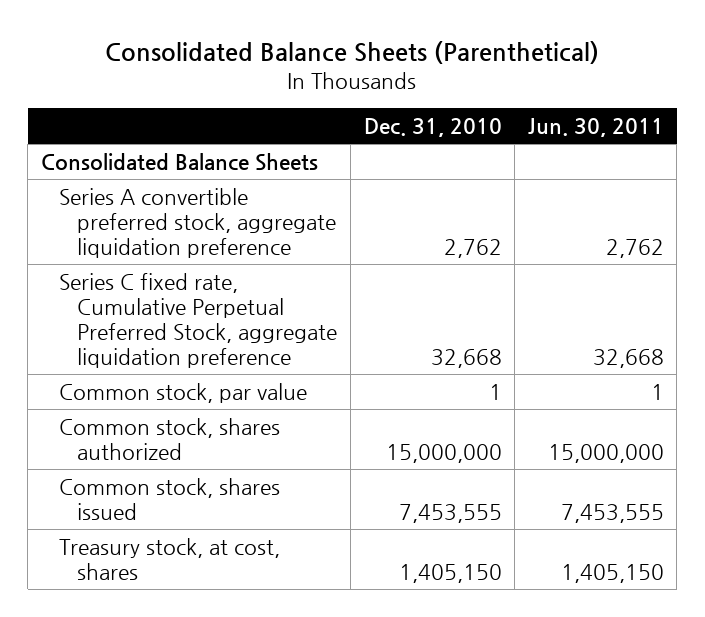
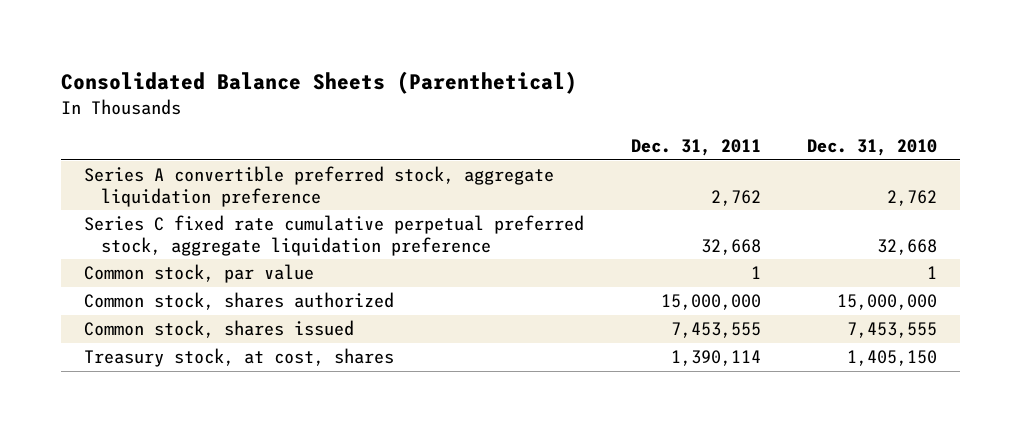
[527,117,664,137] Jun. 30, 2011 -> none
none -> [630,139,761,157] Dec. 31, 2011
[41,152,319,171] Consolidated Balance Sheets -> none
[59,272,338,368] Series C fixed rate, Cumulative Perpetual Preferred Stock, aggregate liquidation preference -> [84,215,585,256] Series C fixed rate cumulative perpetual preferred stock, aggregate liquidation preference

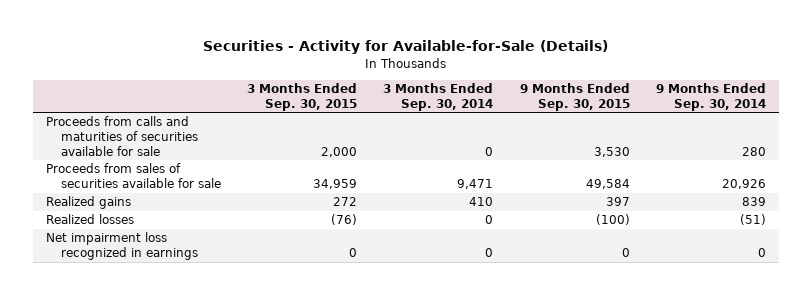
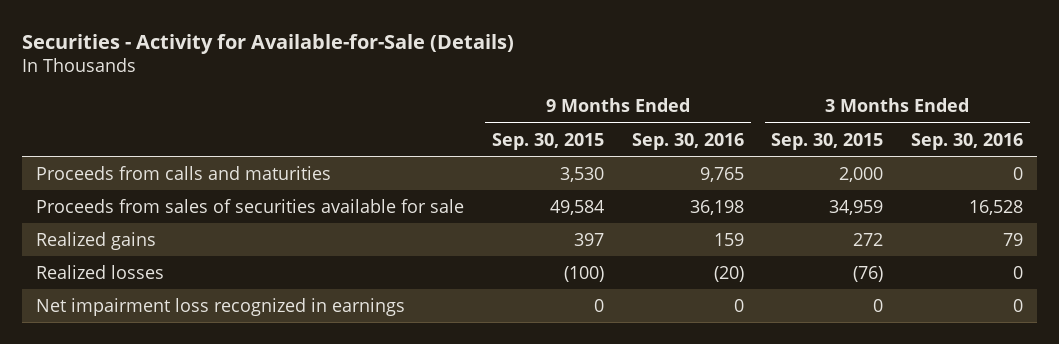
[383,82,494,111] 3 Months Ended Sep. 30, 2014 -> none
[655,82,766,111] 9 Months Ended Sep. 30, 2014 -> none
none -> [631,132,744,150] Sep. 30, 2016
none -> [911,132,1024,150] Sep. 30, 2016
[45,116,198,156] Proceeds from calls and maturities of securities available for sale -> [35,165,331,180] Proceeds from calls and maturities

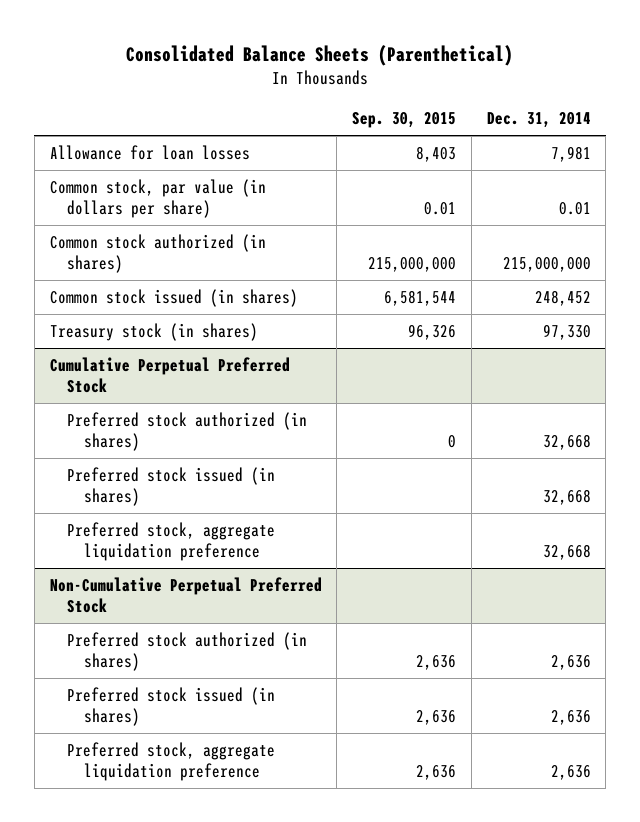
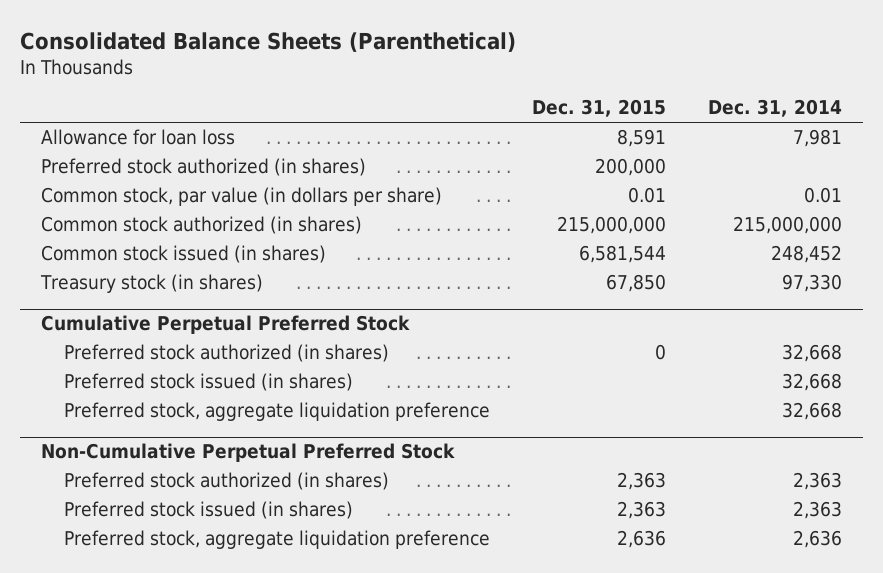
[352,112,457,129] Sep. 30, 2015 -> none
none -> [531,99,666,118] Dec. 31, 2015
[49,144,250,160] Allowance for loan losses -> [40,129,235,146] Allowance for loan loss
none -> [40,158,366,177] Preferred stock authorized (in shares)
[550,654,591,670] 2,636 -> [792,472,842,491] 2,363
[550,709,591,725] 2,636 -> [792,501,842,520] 2,363

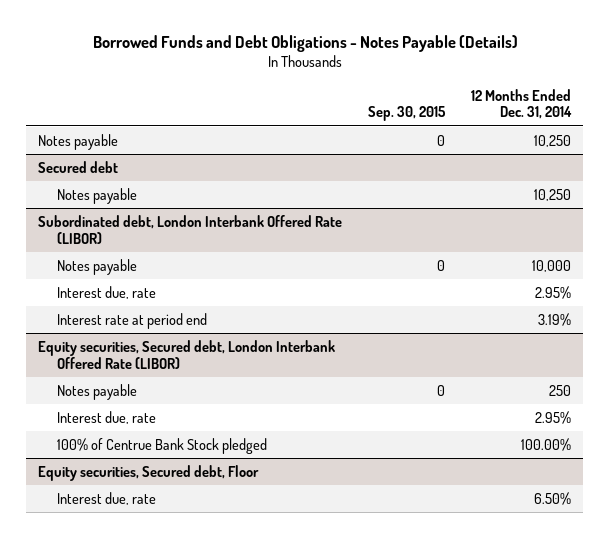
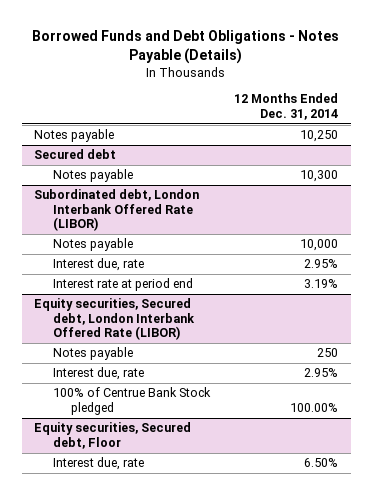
[368,106,447,122] Sep. 30, 2015 -> none
[533,188,571,201] 10,250 -> [300,170,339,183] 10,300

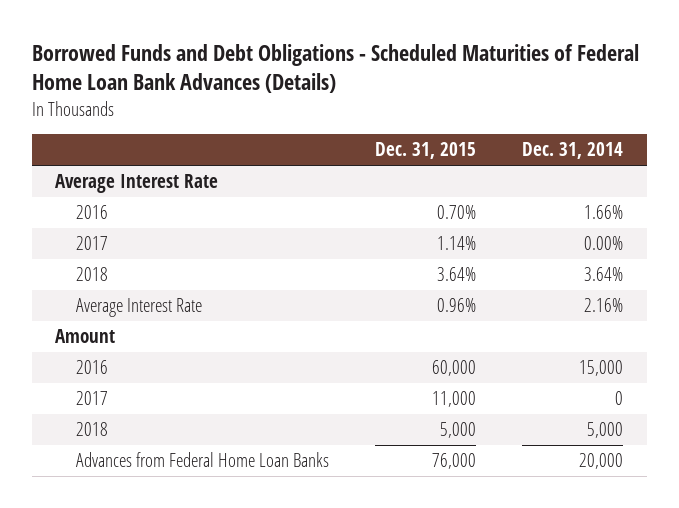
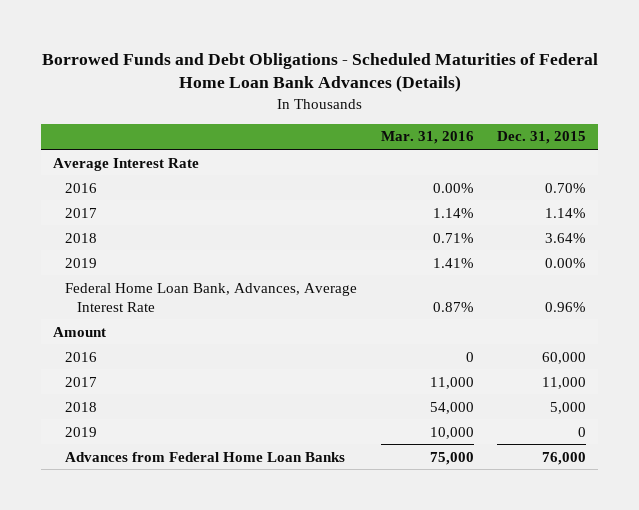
[522,142,624,160] Dec. 31, 2014 -> none
none -> [380,131,474,145] Mar. 31, 2016
[75,298,202,318] Average Interest Rate -> none
none -> [65,257,98,268] 2019
none -> [65,282,358,312] Federal Home Loan Bank, Advances, Average Interest Rate
none -> [65,426,98,437] 2019

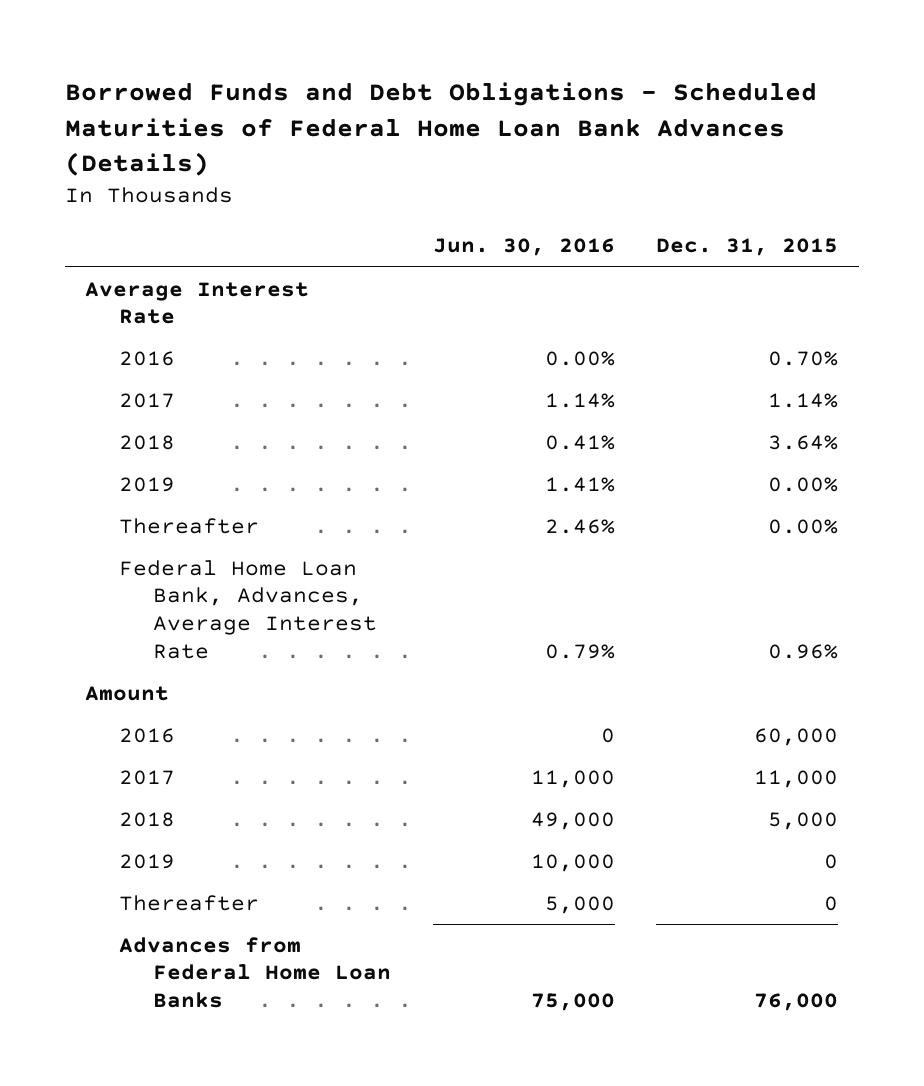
[380,131,474,145] Mar. 31, 2016 -> none
none -> [432,238,615,257] Jun. 30, 2016
none -> [119,517,260,534] Thereafter
none -> [119,894,260,911] Thereafter

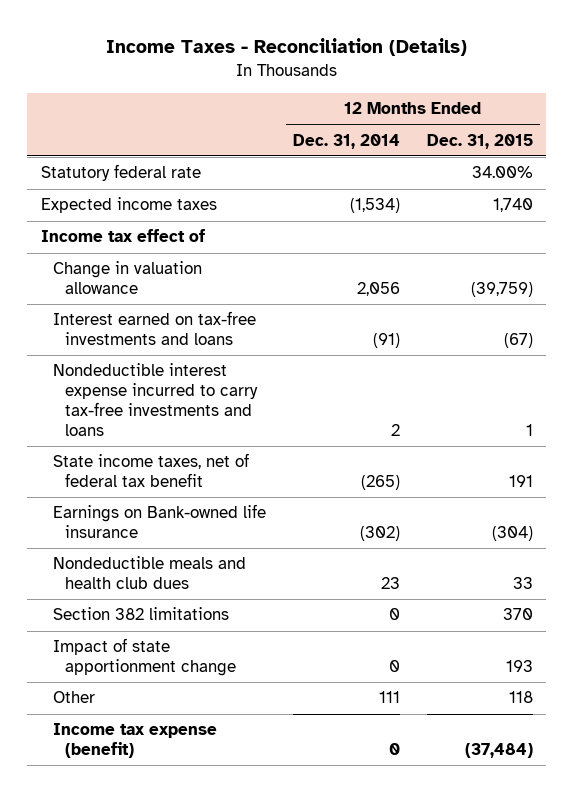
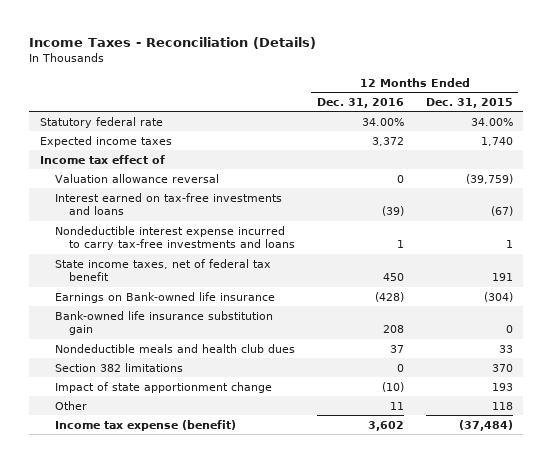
[293,133,401,149] Dec. 31, 2014 -> none
none -> [316,97,404,108] Dec. 31, 2016
[53,261,203,295] Change in valuation allowance -> [54,173,219,183] Valuation allowance reversal
none -> [54,310,273,336] Bank-owned life insurance substitution gain

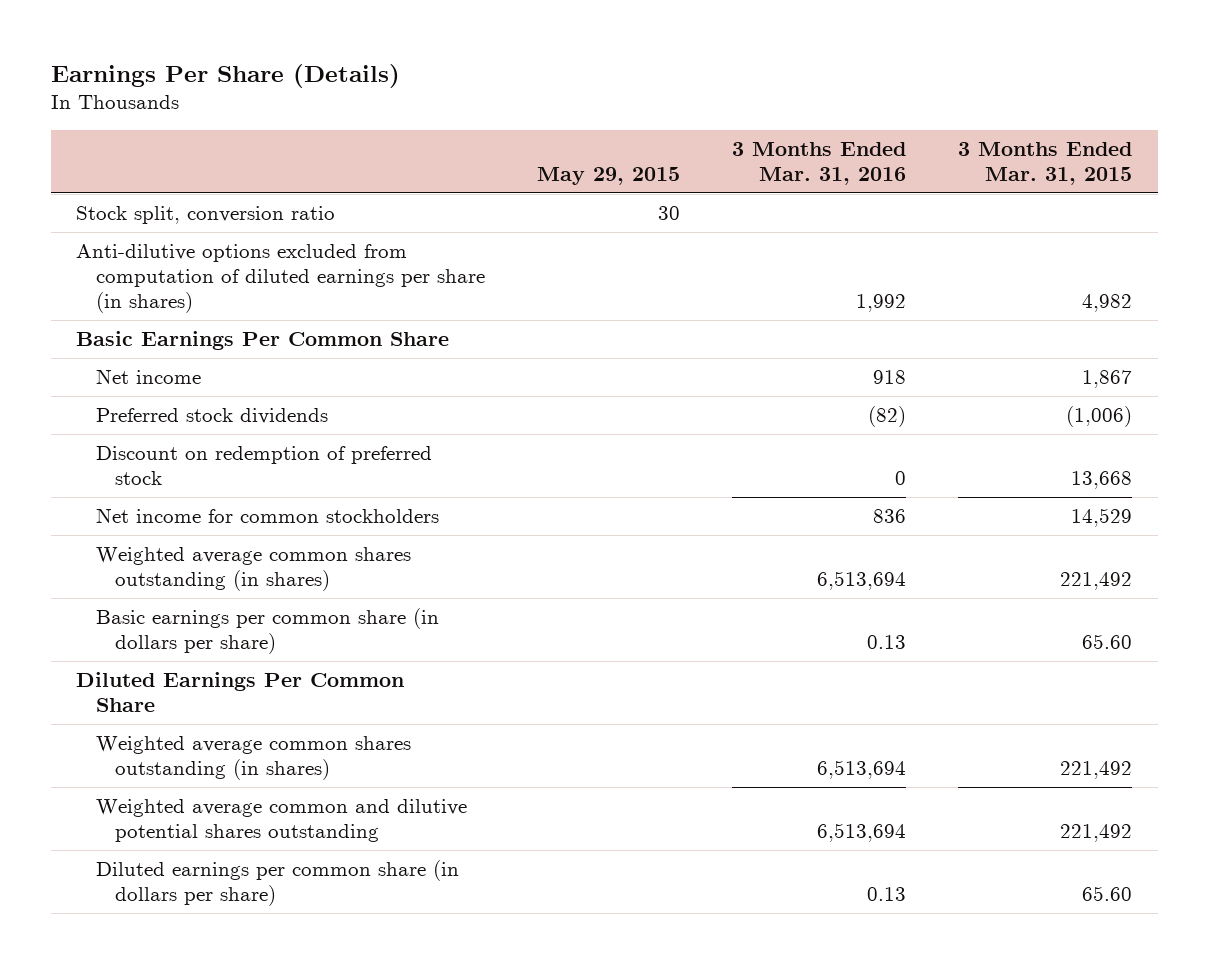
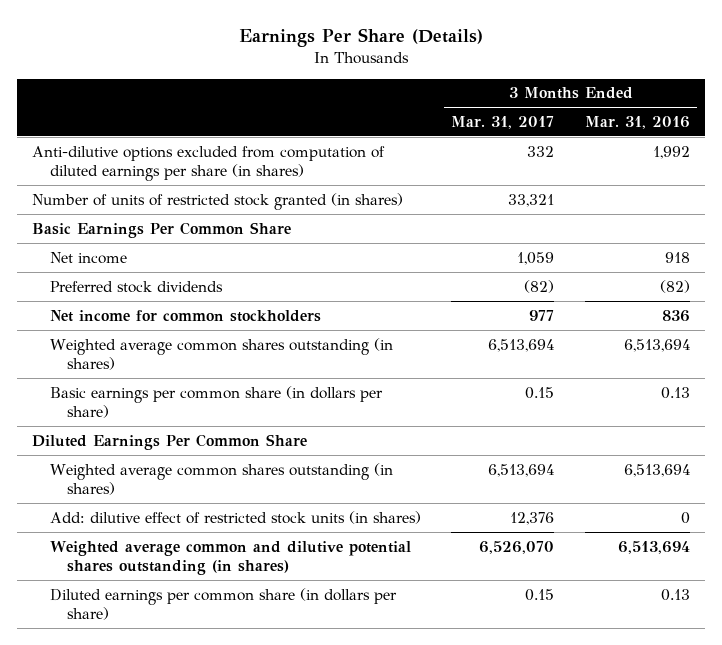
[536,166,680,185] May 29, 2015 -> none
[957,141,1132,185] 3 Months Ended Mar. 31, 2015 -> none
none -> [451,115,555,129] Mar. 31, 2017
[76,205,336,224] Stock split, conversion ratio -> none
none -> [32,192,404,210] Number of units of restricted stock granted (in shares)
[95,445,432,486] Discount on redemption of preferred stock -> none
none -> [49,510,421,524] Add: dilutive effect of restricted stock units (in shares)
[95,798,467,843] Weighted average common and dilutive potential shares outstanding -> [49,540,411,575] Weighted average common and dilutive potential shares outstanding (in shares)

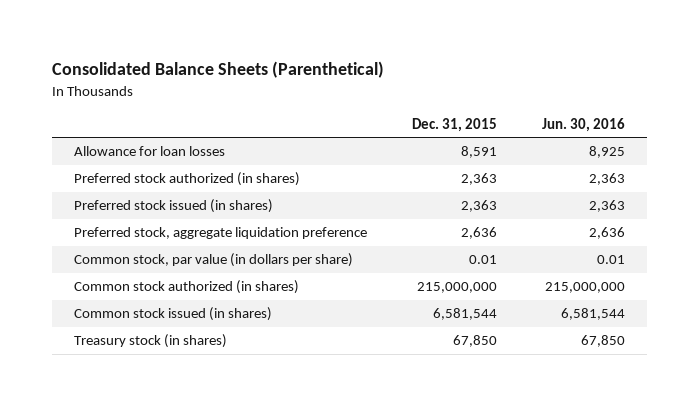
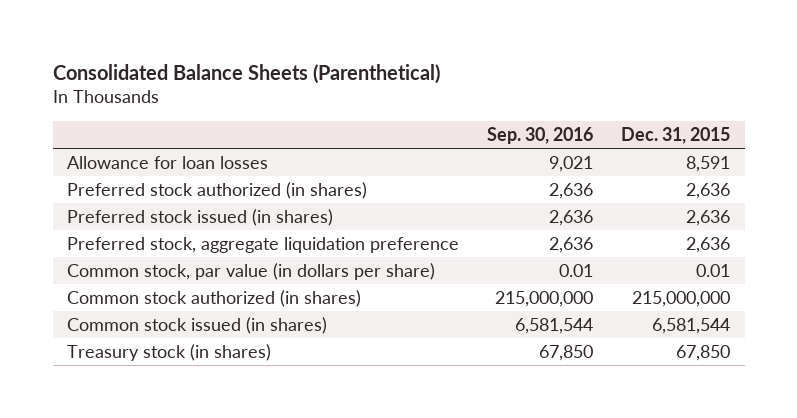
[541,117,625,132] Jun. 30, 2016 -> none
none -> [487,126,594,144] Sep. 30, 2016
[461,173,498,186] 2,363 -> [686,182,731,199] 2,636
[461,200,498,213] 2,363 -> [686,209,731,226] 2,636

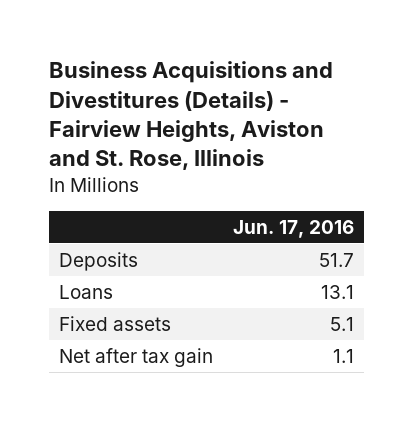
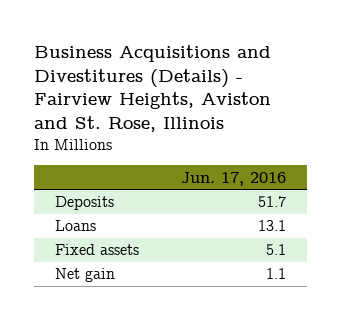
[58,347,213,367] Net after tax gain -> [54,268,115,283] Net gain

